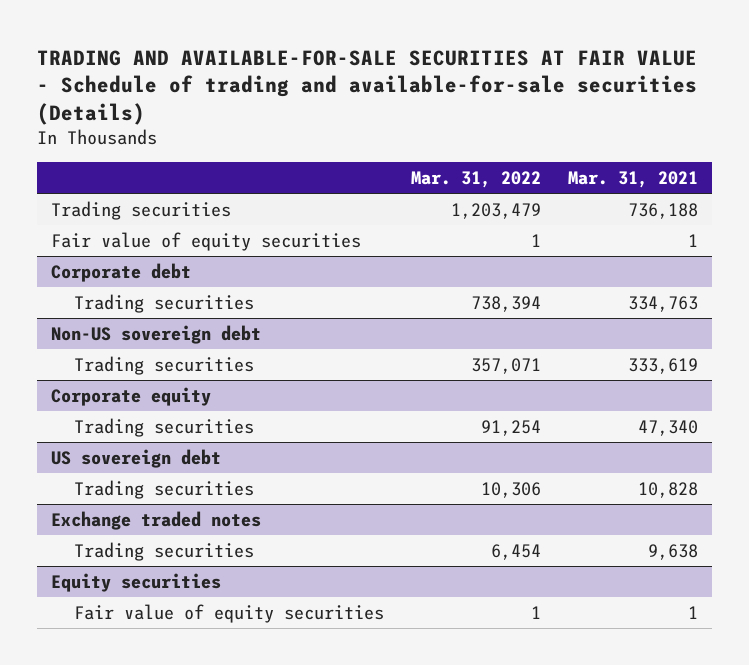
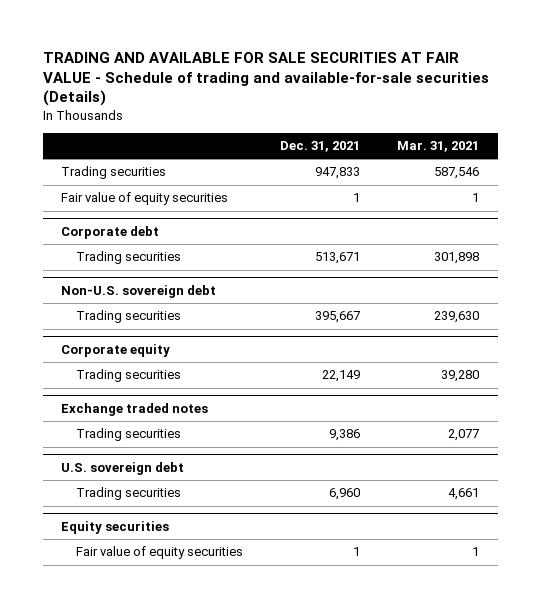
[36,49,697,126] TRADING AND AVAILABLE-FOR-SALE SECURITIES AT FAIR VALUE - Schedule of trading and available-for-sale securities (Details) -> [42,51,489,107] TRADING AND AVAILABLE FOR SALE SECURITIES AT FAIR VALUE - Schedule of trading and available-for-sale securities (Details)
[411,171,542,189] Mar. 31, 2022 -> none
none -> [279,140,360,152] Dec. 31, 2021
[628,202,699,219] 736,188 -> [434,167,480,180] 587,546
[628,295,699,312] 334,763 -> [434,252,480,265] 301,898
[50,324,261,344] Non-US sovereign debt -> [61,285,217,299] Non-U.S. sovereign debt
[628,357,699,374] 333,619 -> [434,311,480,324] 239,630
[50,448,221,468] US sovereign debt -> none
[73,479,254,499] Trading securities -> none
[638,419,699,436] 47,340 -> [441,370,480,383] 39,280
[648,543,699,560] 9,638 -> [448,429,480,442] 2,077
none -> [61,462,185,476] U.S. sovereign debt
none -> [75,487,181,501] Trading securities

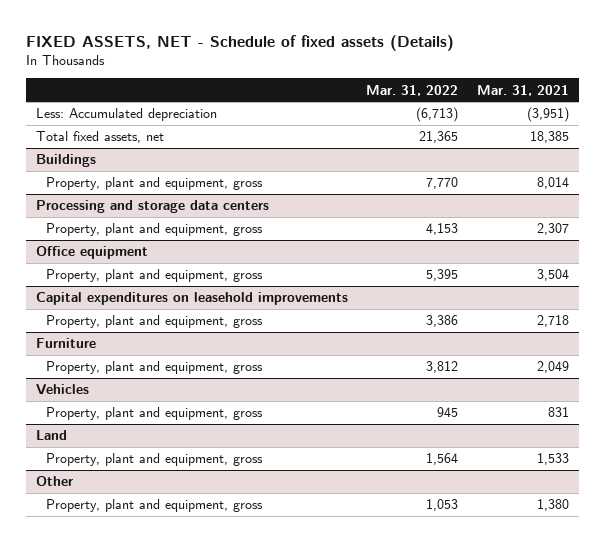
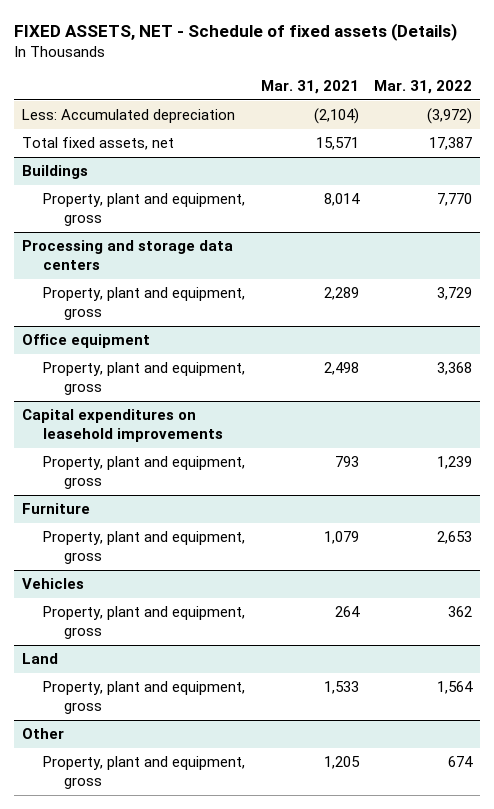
[416,107,459,123] (6,713) -> [427,108,473,125] (3,972)
[527,107,570,123] (3,951) -> [313,108,359,125] (2,104)
[419,131,459,144] 21,365 -> [429,137,473,151] 17,387
[530,131,570,144] 18,385 -> [315,137,359,151] 15,571
[426,223,459,236] 4,153 -> [437,287,473,301] 3,729
[537,223,570,236] 2,307 -> [323,287,359,301] 2,289
[426,269,459,282] 5,395 -> [437,362,473,376] 3,368
[537,269,570,282] 3,504 -> [323,362,359,376] 2,498
[426,315,459,328] 3,386 -> [437,456,473,470] 1,239
[537,315,570,328] 2,718 -> [334,456,359,468] 793
[426,361,459,374] 3,812 -> [437,531,473,545] 2,653
[537,361,570,374] 2,049 -> [323,531,359,545] 1,079
[437,407,459,418] 945 -> [448,606,473,618] 362
[548,407,570,418] 831 -> [334,606,360,618] 264
[426,499,459,512] 1,053 -> [448,756,474,768] 674
[537,499,570,512] 1,380 -> [323,756,360,770] 1,205

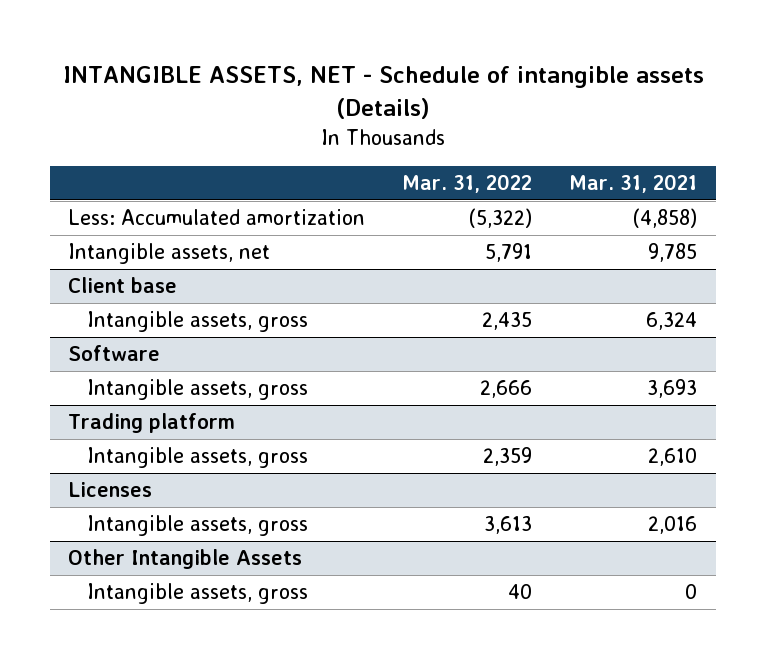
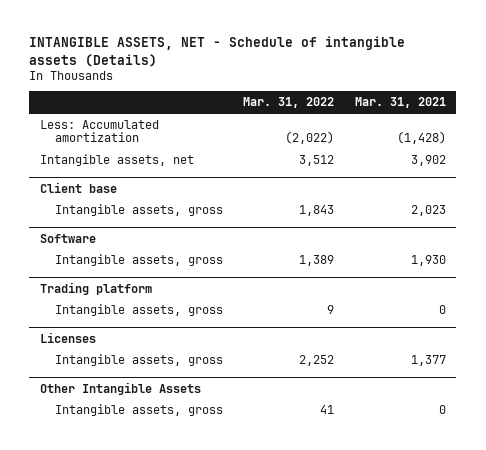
[469,208,533,229] (5,322) -> [285,131,335,145] (2,022)
[633,208,698,229] (4,858) -> [397,131,447,145] (1,428)
[485,243,533,263] 5,791 -> [299,154,335,166] 3,512
[648,243,698,263] 9,785 -> [411,154,447,166] 3,902
[482,312,533,331] 2,435 -> [299,204,335,216] 1,843
[646,312,698,331] 6,324 -> [411,204,447,216] 2,023
[480,380,533,399] 2,666 -> [299,254,335,266] 1,389
[647,379,698,399] 3,693 -> [411,254,447,266] 1,930
[483,447,533,467] 2,359 -> [327,304,335,314] 9
[648,448,698,467] 2,610 -> [439,304,447,314] 0
[484,516,533,535] 3,613 -> [299,354,335,366] 2,252
[648,516,698,535] 2,016 -> [411,354,447,366] 1,377
[508,584,533,600] 40 -> [320,404,335,414] 41

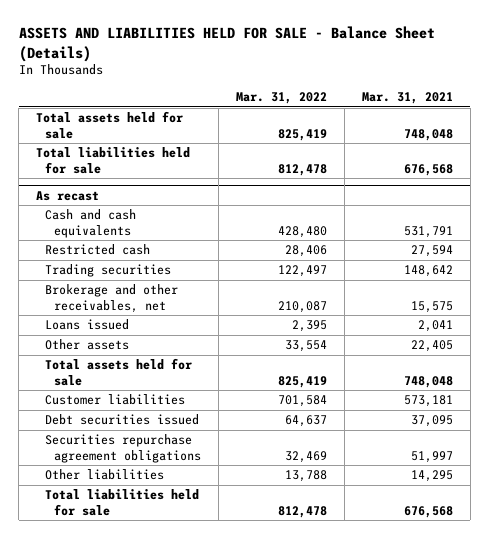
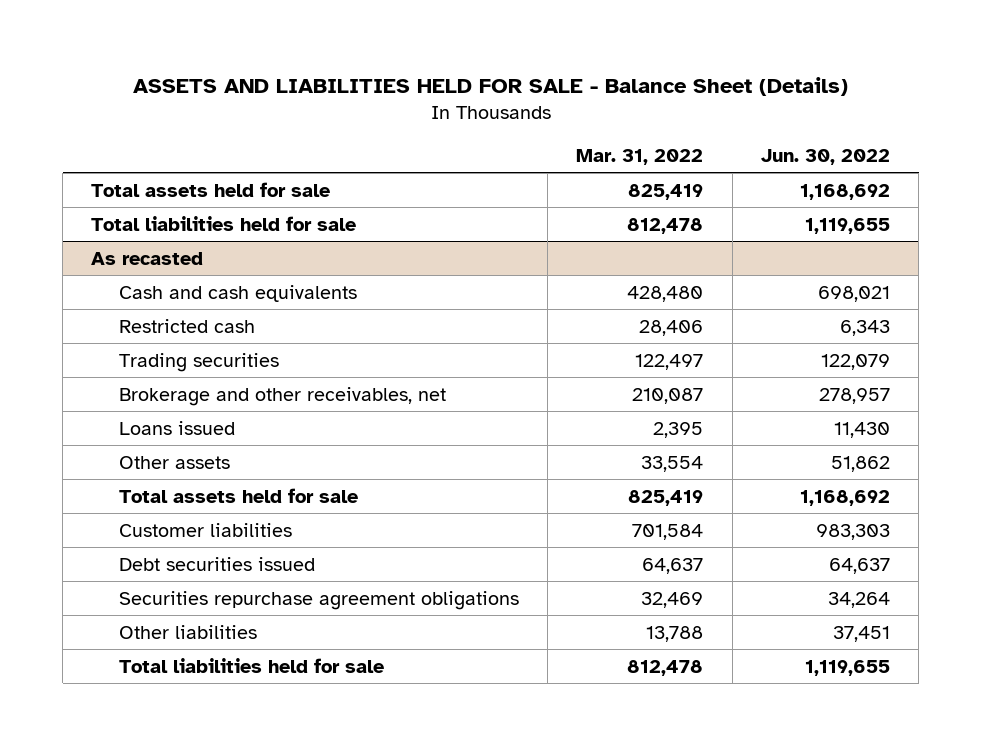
[362,92,454,105] Mar. 31, 2021 -> none
none -> [760,148,890,165] Jun. 30, 2022
[36,190,100,201] As recast -> [91,251,204,265] As recasted

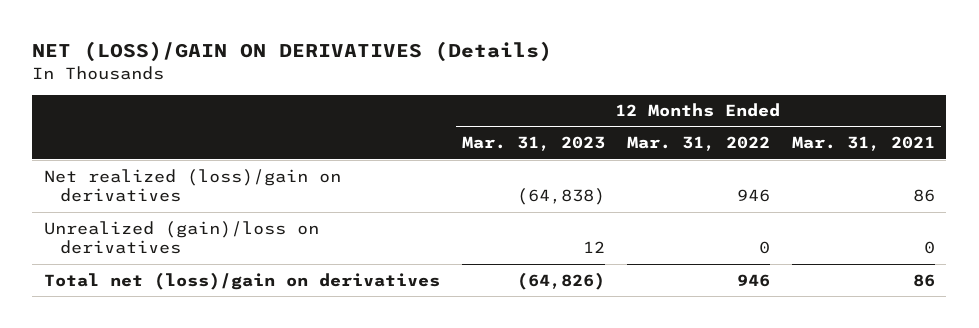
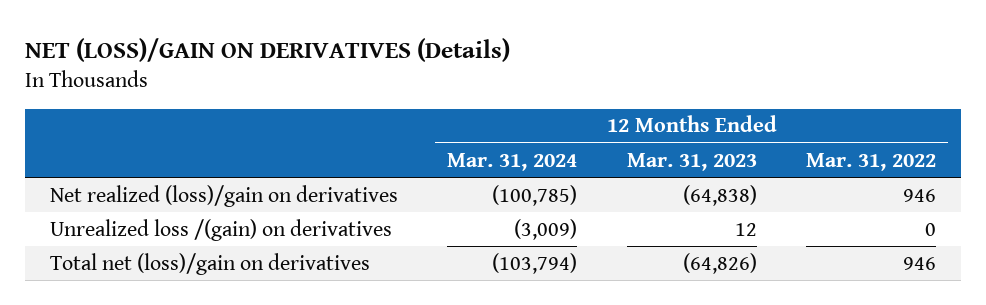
[792,136,936,152] Mar. 31, 2021 -> none
none -> [447,152,578,171] Mar. 31, 2024
[43,220,319,255] Unrealized (gain)/loss on derivatives -> [50,218,393,241] Unrealized loss /(gain) on derivatives

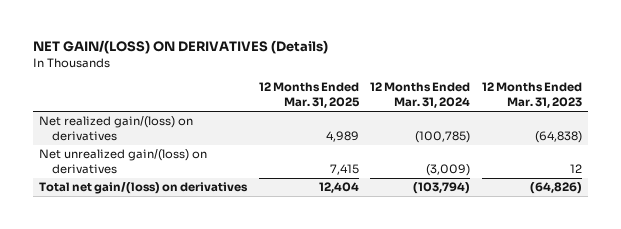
[25,38,511,63] NET (LOSS)/GAIN ON DERIVATIVES (Details) -> [33,40,329,55] NET GAIN/(LOSS) ON DERIVATIVES (Details)
[806,152,937,171] Mar. 31, 2022 -> none
none -> [258,82,360,109] 12 Months Ended Mar. 31, 2025
[50,184,399,207] Net realized (loss)/gain on derivatives -> [39,116,194,142] Net realized gain/(loss) on derivatives
[50,218,393,241] Unrealized loss /(gain) on derivatives -> [39,149,208,175] Net unrealized gain/(loss) on derivatives
[50,252,371,275] Total net (loss)/gain on derivatives -> [39,182,249,195] Total net gain/(loss) on derivatives

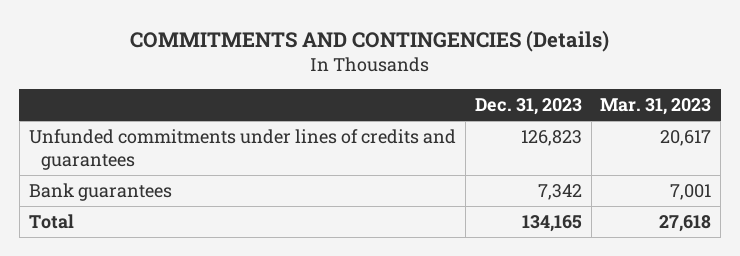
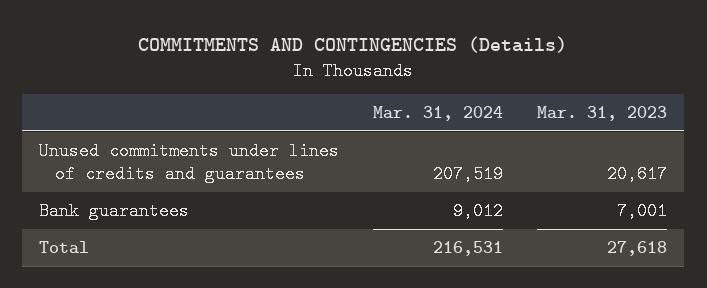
[474,98,582,116] Dec. 31, 2023 -> none
none -> [373,105,504,121] Mar. 31, 2024
[28,128,456,170] Unfunded commitments under lines of credits and guarantees -> [39,142,340,184] Unused commitments under lines of credits and guarantees

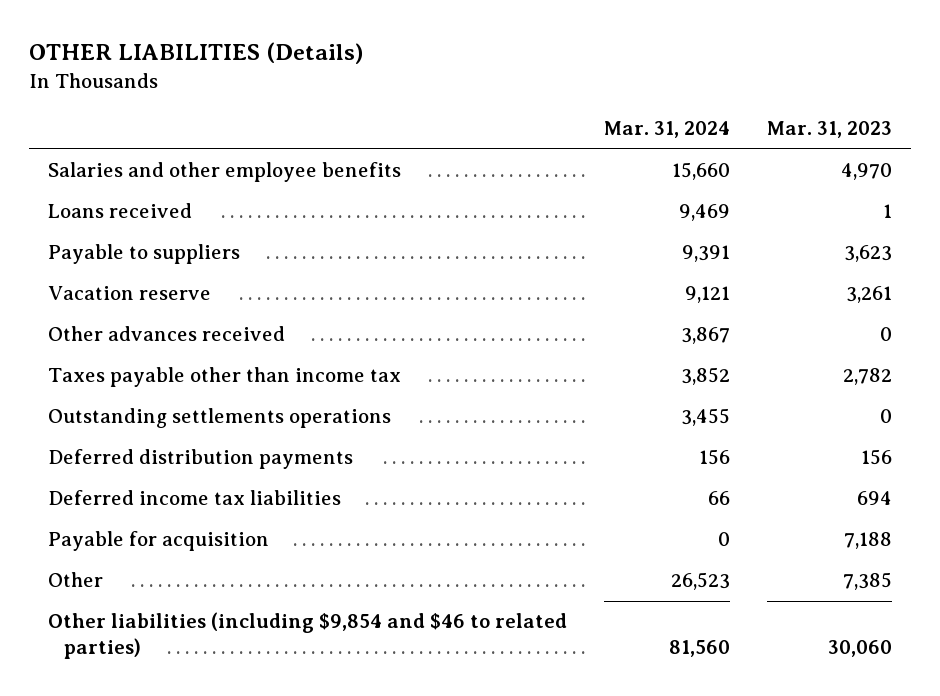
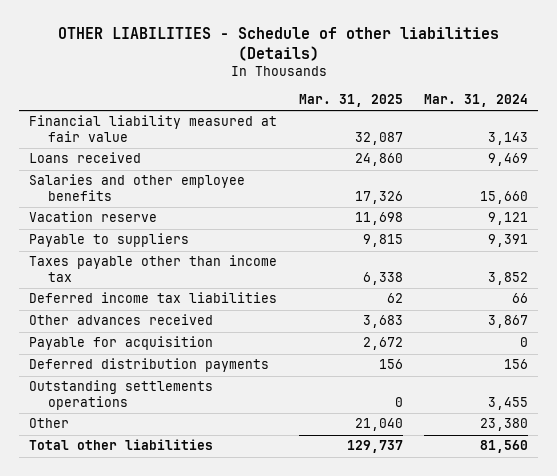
[28,42,363,65] OTHER LIABILITIES (Details) -> [57,26,499,61] OTHER LIABILITIES - Schedule of other liabilities (Details)
[767,121,893,139] Mar. 31, 2023 -> none
none -> [298,94,403,108] Mar. 31, 2025
none -> [29,115,278,142] Financial liability measured at fair value
[47,162,401,183] Salaries and other employee benefits -> [29,174,246,201] Salaries and other employee benefits
[47,244,240,265] Payable to suppliers -> [29,233,190,248] Payable to suppliers
[47,326,285,342] Other advances received -> [29,314,214,326] Other advances received
[47,449,353,470] Deferred distribution payments -> [29,358,270,373] Deferred distribution payments
[47,408,391,429] Outstanding settlements operations -> [29,380,214,410] Outstanding settlements operations
[670,572,730,591] 26,523 -> [479,418,528,432] 23,380
[47,612,567,659] Other liabilities (including $9,854 and $46 to related parties) -> [29,439,214,451] Total other liabilities

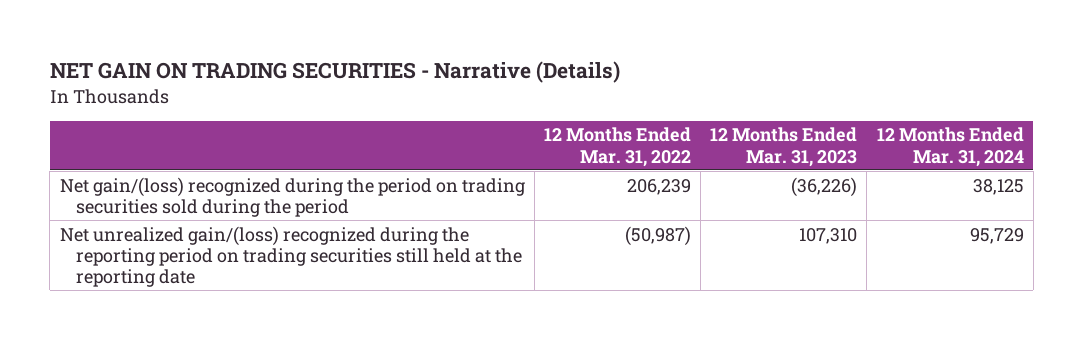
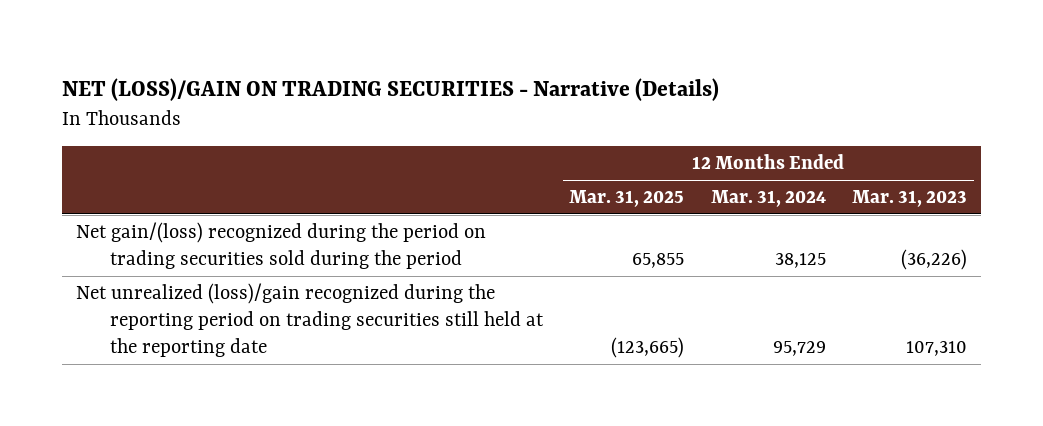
[49,61,620,84] NET GAIN ON TRADING SECURITIES - Narrative (Details) -> [62,77,720,101] NET (LOSS)/GAIN ON TRADING SECURITIES - Narrative (Details)
[543,127,691,167] 12 Months Ended Mar. 31, 2022 -> none
none -> [569,190,685,208] Mar. 31, 2025
[59,225,522,287] Net unrealized gain/(loss) recognized during the reporting period on trading securities still held at the reporting date -> [75,282,544,358] Net unrealized (loss)/gain recognized during the reporting period on trading securities still held at the reporting date

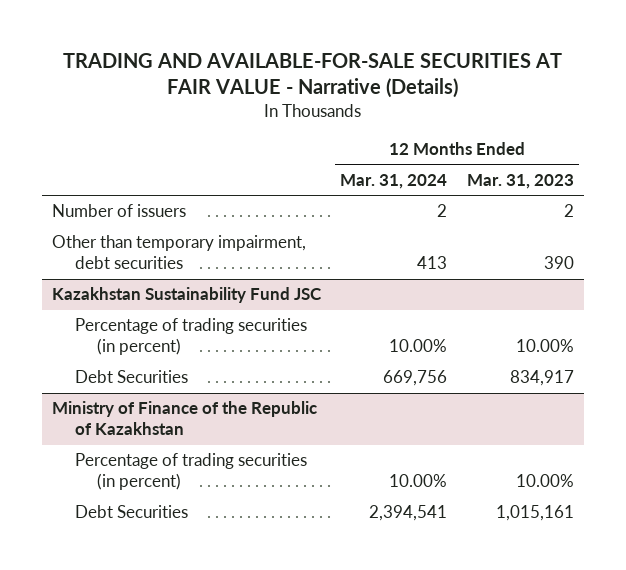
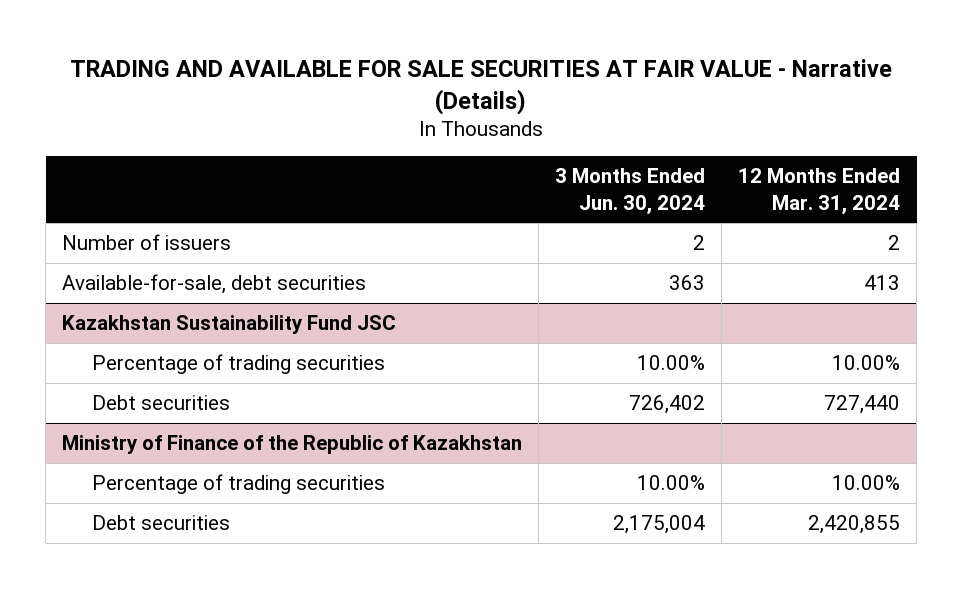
[62,53,562,99] TRADING AND AVAILABLE-FOR-SALE SECURITIES AT FAIR VALUE - Narrative (Details) -> [70,59,893,115] TRADING AND AVAILABLE FOR SALE SECURITIES AT FAIR VALUE - Narrative (Details)
[466,174,574,190] Mar. 31, 2023 -> none
none -> [555,168,706,215] 3 Months Ended Jun. 30, 2024
[51,235,306,270] Other than temporary impairment, debt securities -> [62,274,367,295] Available-for-sale, debt securities
[74,318,307,356] Percentage of trading securities (in percent) -> [92,354,386,375] Percentage of trading securities
[74,370,188,384] Debt Securities -> [92,395,231,411] Debt securities
[383,370,448,387] 669,756 -> [824,395,901,415] 727,440
[74,453,307,491] Percentage of trading securities (in percent) -> [92,474,386,495] Percentage of trading securities
[74,505,188,519] Debt Securities -> [92,515,231,531] Debt securities
[369,505,448,522] 2,394,541 -> [808,515,901,535] 2,420,855

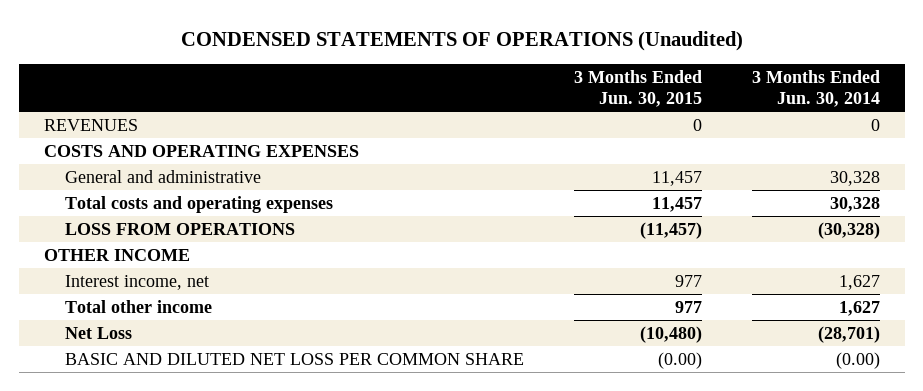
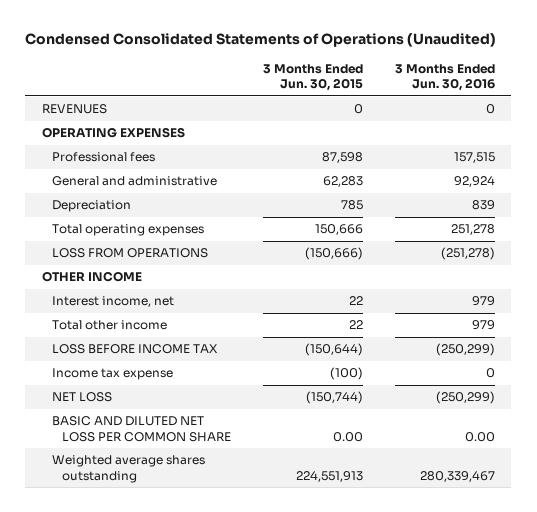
[180,31,743,52] CONDENSED STATEMENTS OF OPERATIONS (Unaudited) -> [25,33,497,48] Condensed Consolidated Statements of Operations (Unaudited)
[751,69,880,107] 3 Months Ended Jun. 30, 2014 -> none
none -> [395,63,496,92] 3 Months Ended Jun. 30, 2016
[43,145,359,158] COSTS AND OPERATING EXPENSES -> [41,127,185,139] OPERATING EXPENSES
none -> [51,152,155,163] Professional fees
[651,171,702,187] 11,457 -> [322,176,363,188] 62,283
none -> [51,200,131,213] Depreciation
[64,196,333,214] Total costs and operating expenses -> [51,224,204,237] Total operating expenses
[651,197,702,213] 11,457 -> [314,224,363,236] 150,666
[639,222,702,240] (11,457) -> [304,247,363,261] (150,666)
[674,275,702,288] 977 -> [348,296,363,306] 22
[674,301,702,314] 977 -> [348,320,363,330] 22
none -> [51,344,218,355] LOSS BEFORE INCOME TAX
none -> [51,368,173,381] Income tax expense
[64,327,132,340] Net Loss -> [51,392,112,403] NET LOSS
[639,326,702,344] (10,480) -> [305,391,363,405] (150,744)
[657,352,702,370] (0.00) -> [332,431,363,442] 0.00
none -> [51,455,205,483] Weighted average shares outstanding

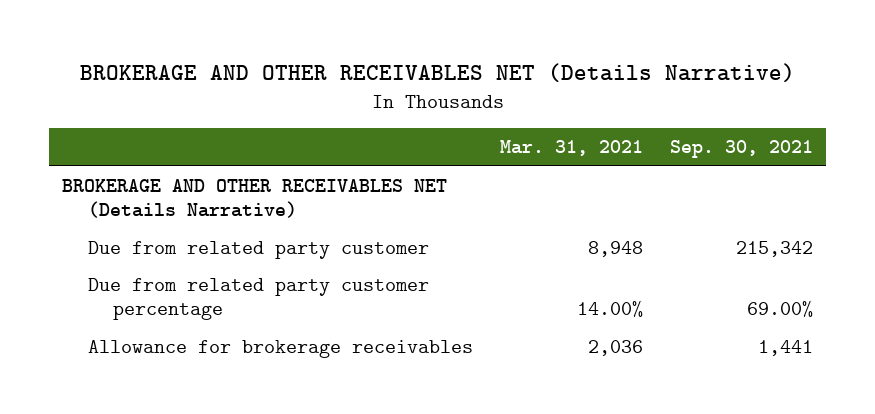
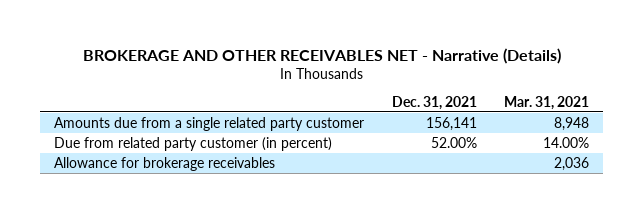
[79,63,795,83] BROKERAGE AND OTHER RECEIVABLES NET (Details Narrative) -> [82,47,561,64] BROKERAGE AND OTHER RECEIVABLES NET - Narrative (Details)
[669,140,813,159] Sep. 30, 2021 -> none
none -> [391,95,477,110] Dec. 31, 2021
[62,178,448,219] BROKERAGE AND OTHER RECEIVABLES NET (Details Narrative) -> none
[87,240,429,259] Due from related party customer -> [53,116,364,131] Amounts due from a single related party customer
[87,277,429,321] Due from related party customer percentage -> [53,136,332,151] Due from related party customer (in percent)

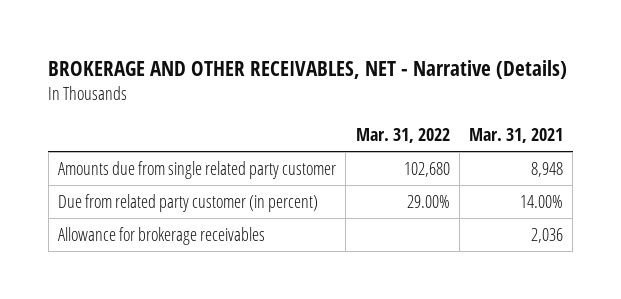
[82,47,561,64] BROKERAGE AND OTHER RECEIVABLES NET - Narrative (Details) -> [48,60,568,80] BROKERAGE AND OTHER RECEIVABLES, NET - Narrative (Details)
[391,95,477,110] Dec. 31, 2021 -> none
none -> [355,127,450,143] Mar. 31, 2022
[53,116,364,131] Amounts due from a single related party customer -> [58,160,337,179] Amounts due from single related party customer

